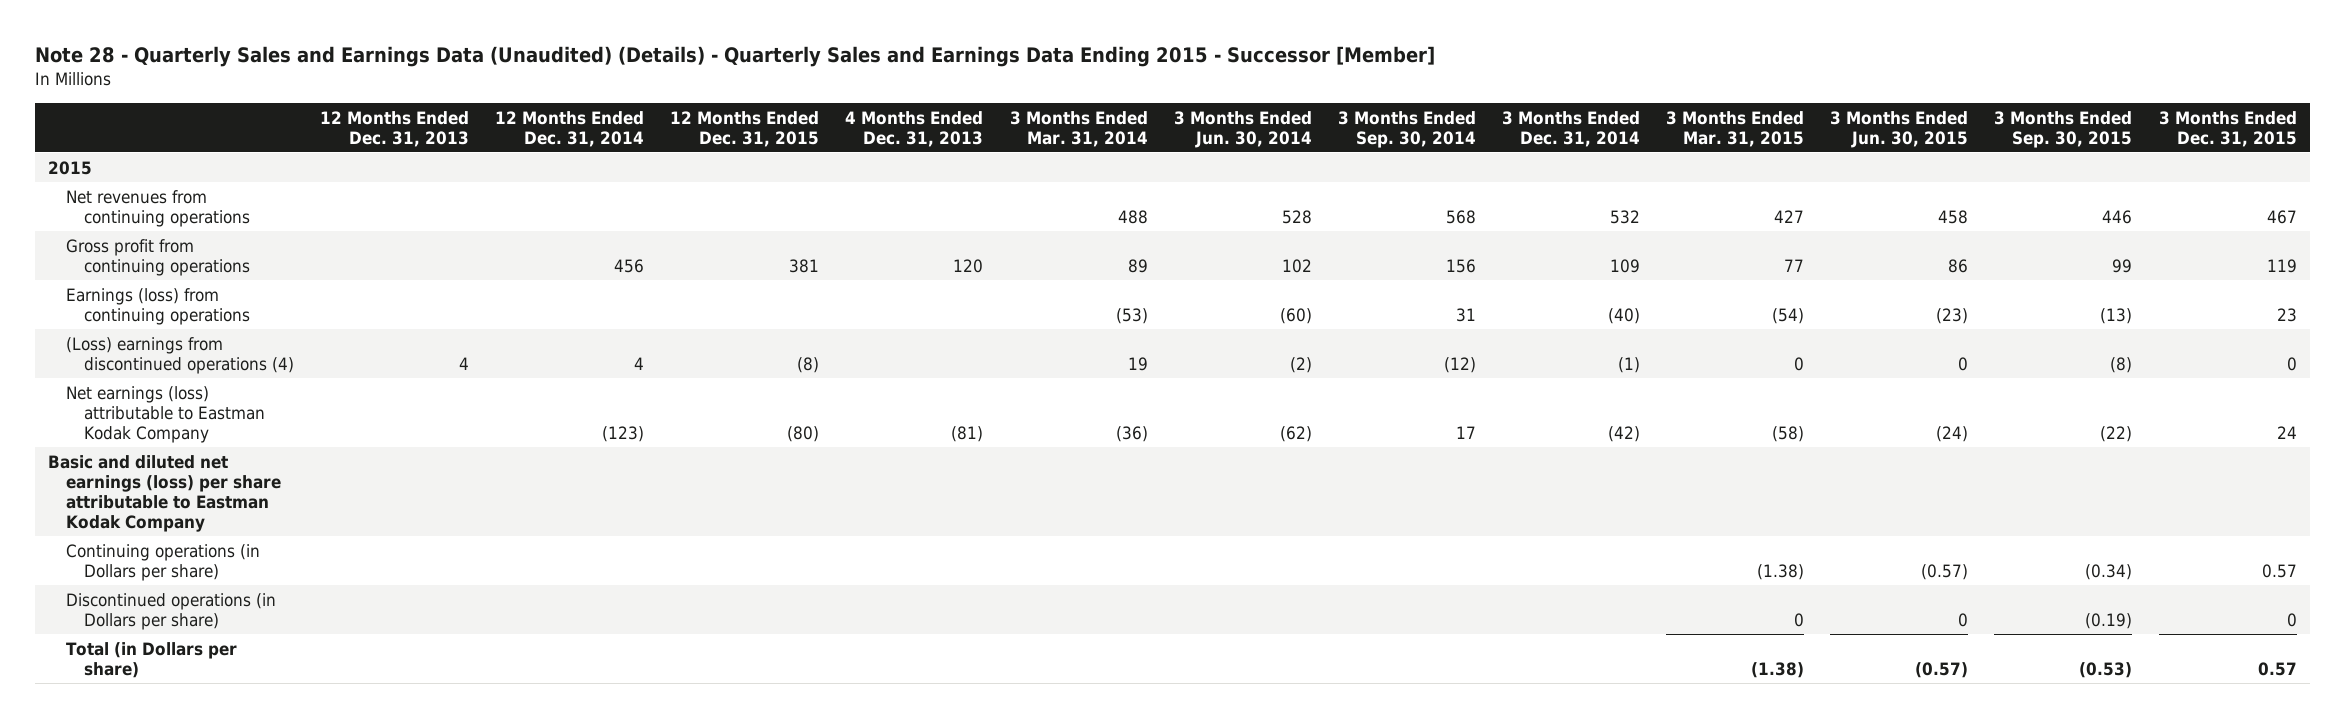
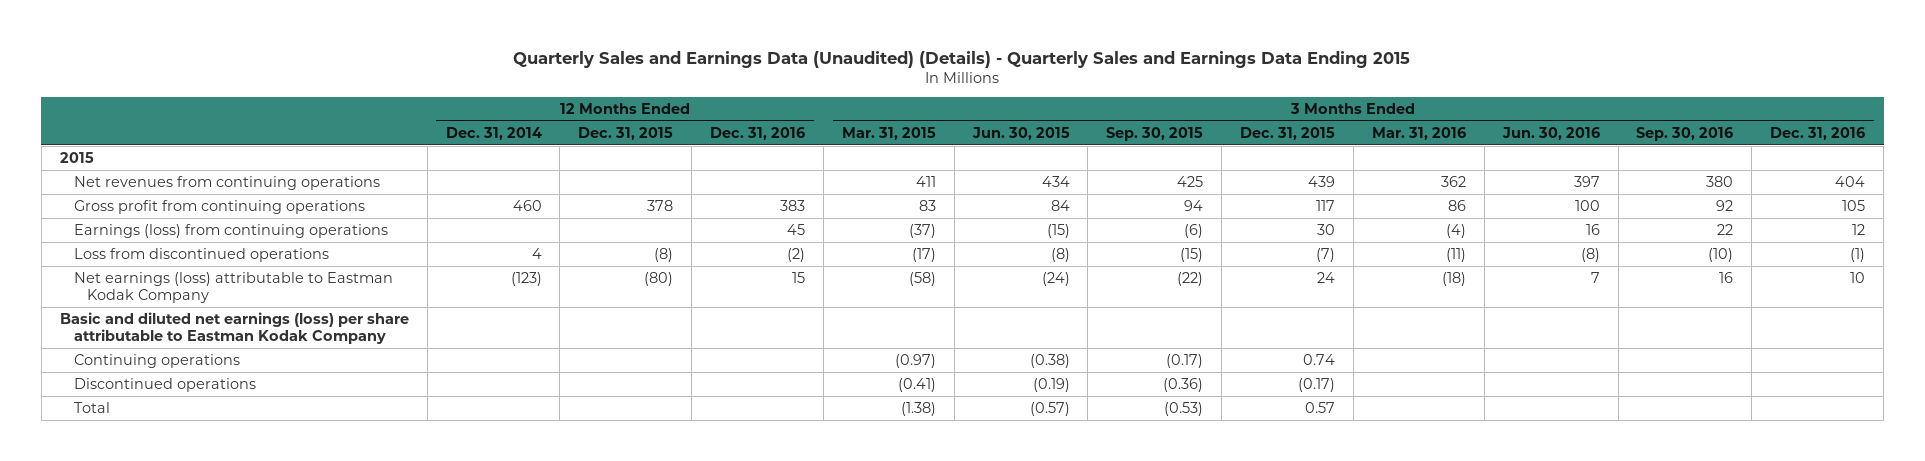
[35,46,1436,68] Note 28 - Quarterly Sales and Earnings Data (Unaudited) (Details) - Quarterly Sales and Earnings Data Ending 2015 - Successor [Member] -> [513,50,1411,68] Quarterly Sales and Earnings Data (Unaudited) (Details) - Quarterly Sales and Earnings Data Ending 2015
[320,110,470,147] 12 Months Ended Dec. 31, 2013 -> none
[845,110,984,147] 4 Months Ended Dec. 31, 2013 -> none
[1009,110,1148,147] 3 Months Ended Mar. 31, 2014 -> none
[1173,110,1312,148] 3 Months Ended Jun. 30, 2014 -> none
[1337,110,1476,148] 3 Months Ended Sep. 30, 2014 -> none
[1502,110,1641,147] 3 Months Ended Dec. 31, 2014 -> none
none -> [710,126,806,140] Dec. 31, 2016
none -> [1371,126,1466,140] Mar. 31, 2016
none -> [1501,126,1600,140] Jun. 30, 2016
none -> [1636,126,1734,141] Sep. 30, 2016
none -> [1770,126,1866,140] Dec. 31, 2016
[1774,209,1805,223] 427 -> [915,175,936,187] 411
[1938,209,1969,224] 458 -> [1041,175,1070,187] 434
[2102,209,2133,224] 446 -> [1177,175,1204,187] 425
[2266,209,2297,224] 467 -> [1308,175,1336,187] 439
[614,258,645,273] 456 -> [512,199,542,211] 460
[789,258,820,273] 381 -> [647,199,674,211] 378
[1784,258,1805,272] 77 -> [918,199,936,211] 83
[1948,258,1969,273] 86 -> [1050,199,1070,211] 84
[2112,258,2133,273] 99 -> [1184,199,1204,211] 94
[2266,258,2297,273] 119 -> [1316,199,1336,211] 117
[1772,307,1805,324] (54) -> [908,223,936,238] (37)
[1936,307,1969,324] (23) -> [1046,223,1070,238] (15)
[2100,307,2133,324] (13) -> [1184,223,1204,238] (6)
[2276,307,2297,322] 23 -> [1317,223,1336,235] 30
[66,337,294,374] (Loss) earnings from discontinued operations (4) -> [73,247,329,262] Loss from discontinued operations
[1794,356,1805,371] 0 -> [911,247,936,262] (17)
[1958,356,1969,371] 0 -> [1050,247,1070,262] (8)
[2110,356,2133,373] (8) -> [1180,247,1204,262] (15)
[2286,356,2297,371] 0 -> [1316,247,1336,262] (7)
[66,544,261,581] Continuing operations (in Dollars per share) -> [73,353,240,368] Continuing operations
[1757,563,1805,580] (1.38) -> [894,353,936,368] (0.97)
[1921,563,1969,580] (0.57) -> [1029,353,1070,368] (0.38)
[2085,563,2133,580] (0.34) -> [1166,353,1204,368] (0.17)
[2261,563,2297,578] 0.57 -> [1303,353,1336,365] 0.74
[66,593,277,630] Discontinued operations (in Dollars per share) -> [73,377,256,392] Discontinued operations
[1794,612,1805,627] 0 -> [897,377,936,392] (0.41)
[1958,612,1969,627] 0 -> [1032,377,1070,392] (0.19)
[2085,612,2133,629] (0.19) -> [1163,377,1204,392] (0.36)
[2286,612,2297,627] 0 -> [1298,377,1336,392] (0.17)
[66,642,238,678] Total (in Dollars per share) -> [73,401,110,413] Total

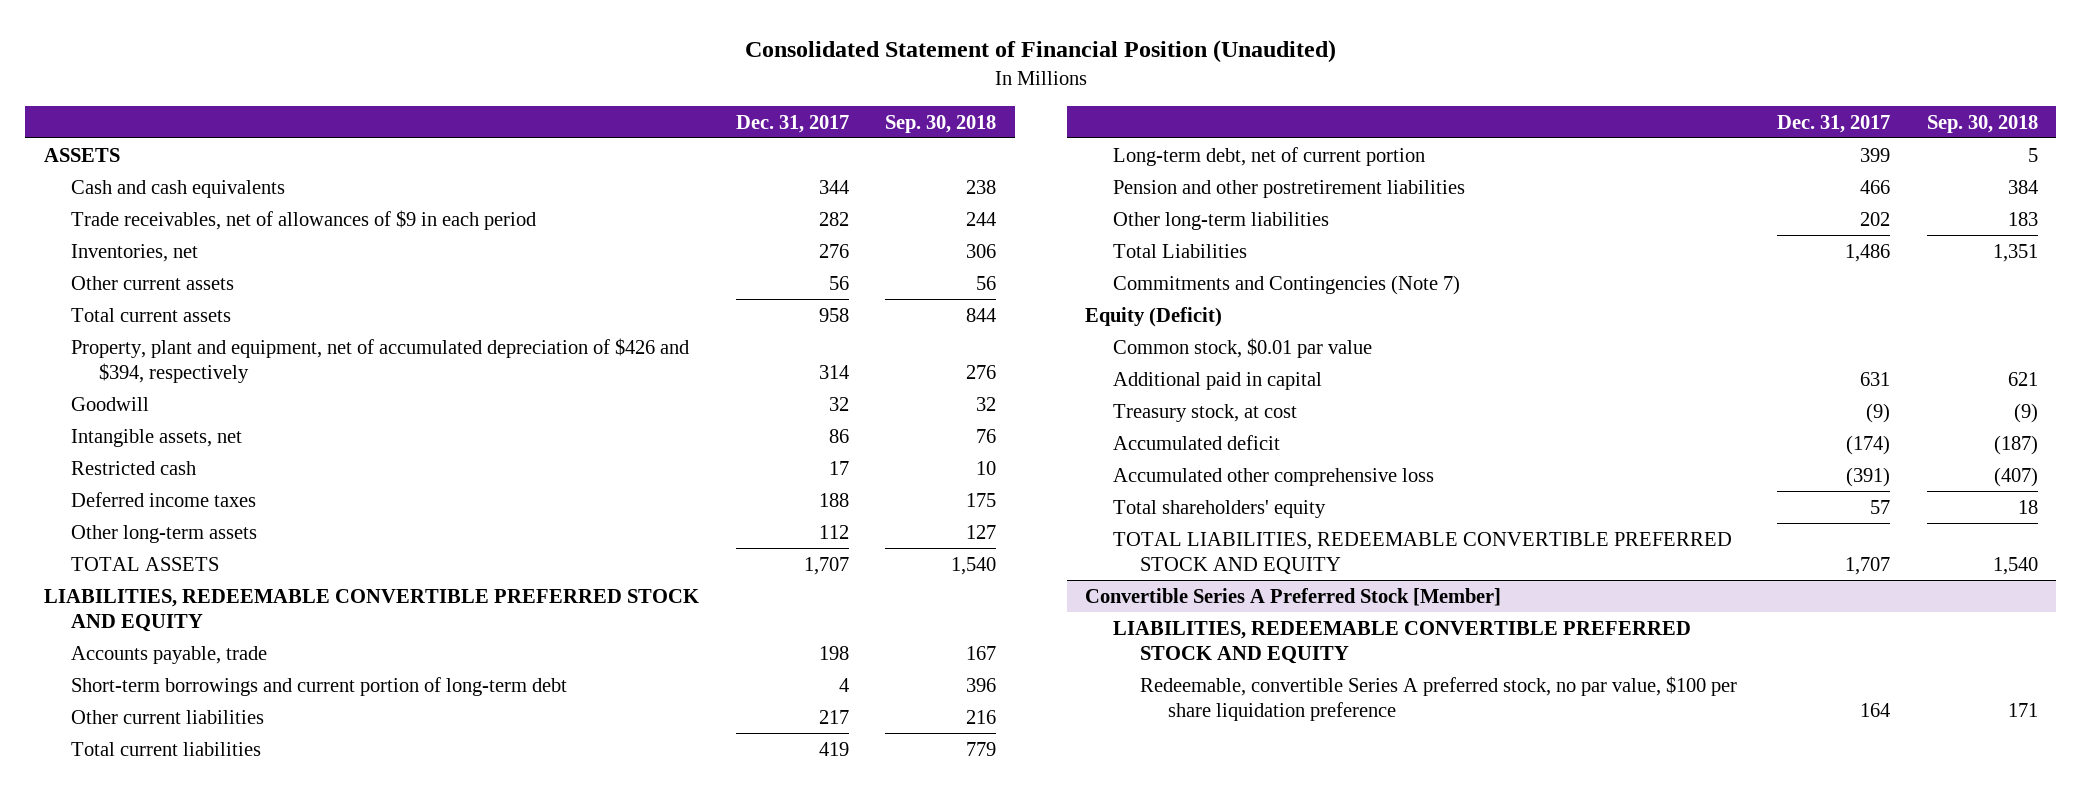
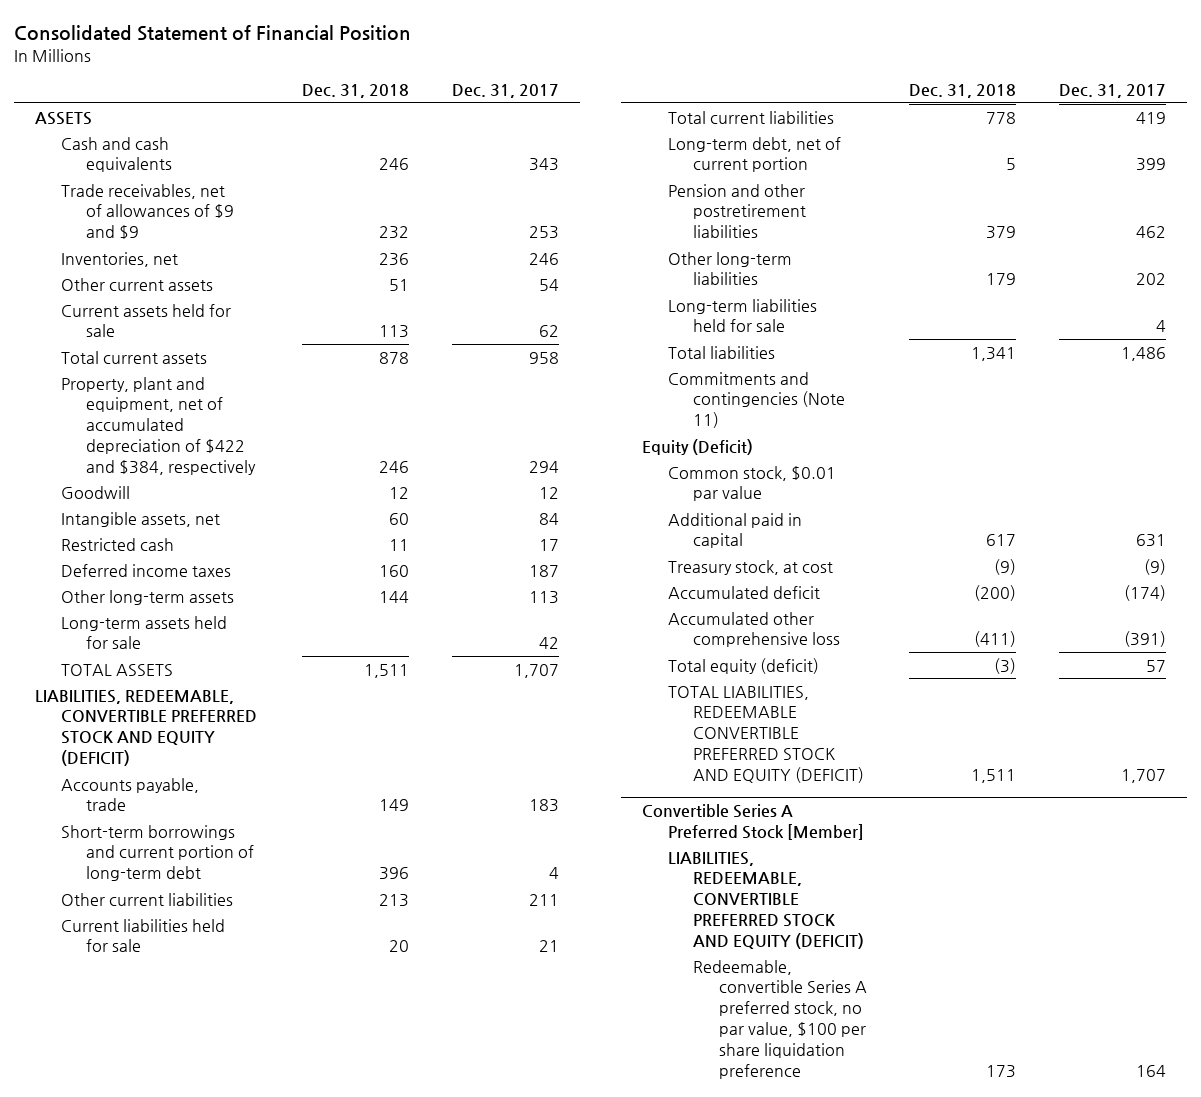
[744,40,1336,64] Consolidated Statement of Financial Position (Unaudited) -> [13,24,411,41] Consolidated Statement of Financial Position
[885,114,997,133] Sep. 30, 2018 -> none
none -> [302,84,410,99] Dec. 31, 2018
[818,179,849,194] 344 -> [529,158,560,172] 343
[71,209,537,230] Trade receivables, net of allowances of $9 in each period -> [60,183,235,240] Trade receivables, net of allowances of $9 and $9
[818,211,849,226] 282 -> [529,226,560,240] 253
[818,243,849,258] 276 -> [529,252,560,265] 246
[828,275,849,290] 56 -> [539,278,560,291] 54
none -> [60,303,231,338] Current assets held for sale
[71,337,690,383] Property, plant and equipment, net of accumulated depreciation of $426 and $394, respectively -> [60,376,257,476] Property, plant and equipment, net of accumulated depreciation of $422 and $384, respectively
[818,364,849,379] 314 -> [529,461,560,474] 294
[828,396,849,411] 32 -> [539,486,560,499] 12
[828,428,849,443] 86 -> [539,512,560,525] 84
[818,492,849,507] 188 -> [529,564,560,577] 187
[818,524,849,539] 112 -> [529,590,560,604] 113
none -> [60,615,227,650] Long-term assets held for sale
[43,588,699,632] LIABILITIES, REDEEMABLE CONVERTIBLE PREFERRED STOCK AND EQUITY -> [35,689,257,767] LIABILITIES, REDEEMABLE, CONVERTIBLE PREFERRED STOCK AND EQUITY (DEFICIT)
[818,645,849,660] 198 -> [529,799,560,813] 183
[818,709,849,724] 217 -> [529,893,560,906] 211
none -> [60,918,225,953] Current liabilities held for sale
[1859,179,1890,194] 466 -> [1135,226,1166,239] 462
none -> [667,298,817,333] Long-term liabilities held for sale
[1112,243,1247,258] Total Liabilities -> [667,345,775,359] Total liabilities
[1112,274,1460,295] Commitments and Contingencies (Note 7) -> [667,371,846,429] Commitments and contingencies (Note 11)
[1112,499,1326,518] Total shareholders' equity -> [667,657,819,674] Total equity (deficit)
[1112,531,1732,574] TOTAL LIABILITIES, REDEEMABLE CONVERTIBLE PREFERRED STOCK AND EQUITY -> [667,685,865,784] TOTAL LIABILITIES, REDEEMABLE CONVERTIBLE PREFERRED STOCK AND EQUITY (DEFICIT)
[1112,620,1691,664] LIABILITIES, REDEEMABLE CONVERTIBLE PREFERRED STOCK AND EQUITY -> [667,851,865,950] LIABILITIES, REDEEMABLE, CONVERTIBLE PREFERRED STOCK AND EQUITY (DEFICIT)

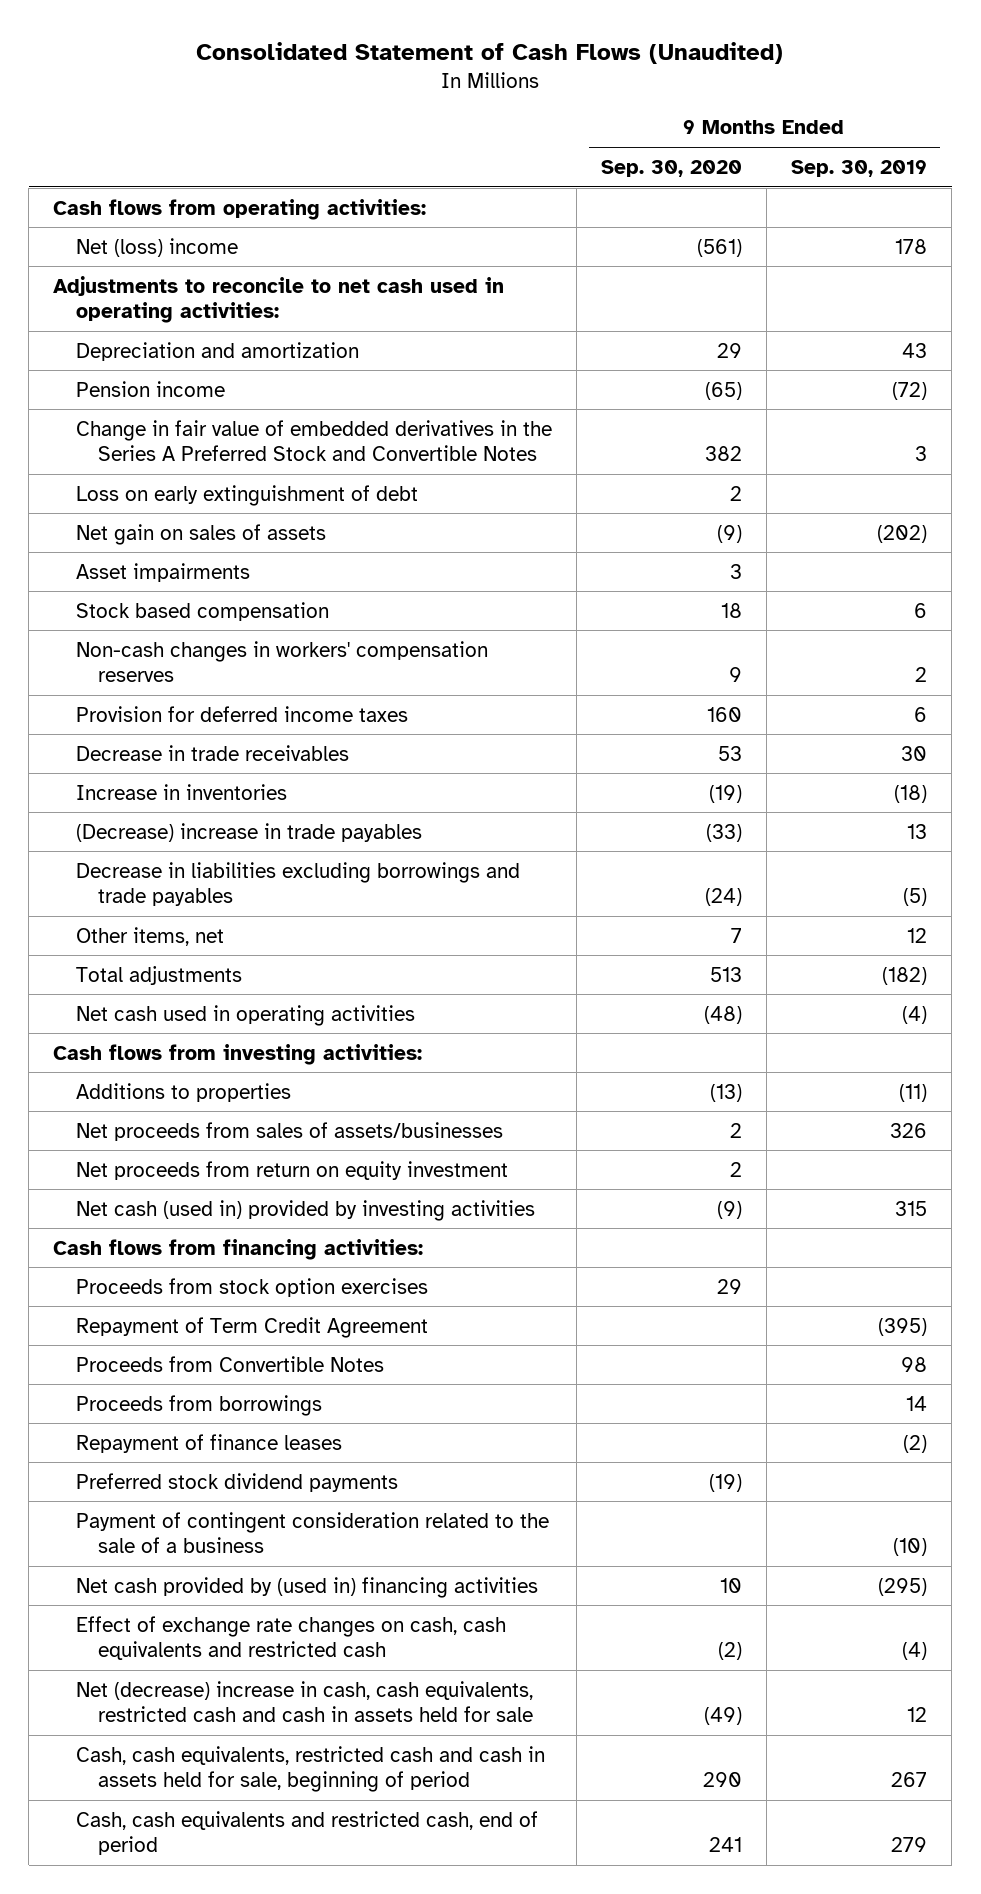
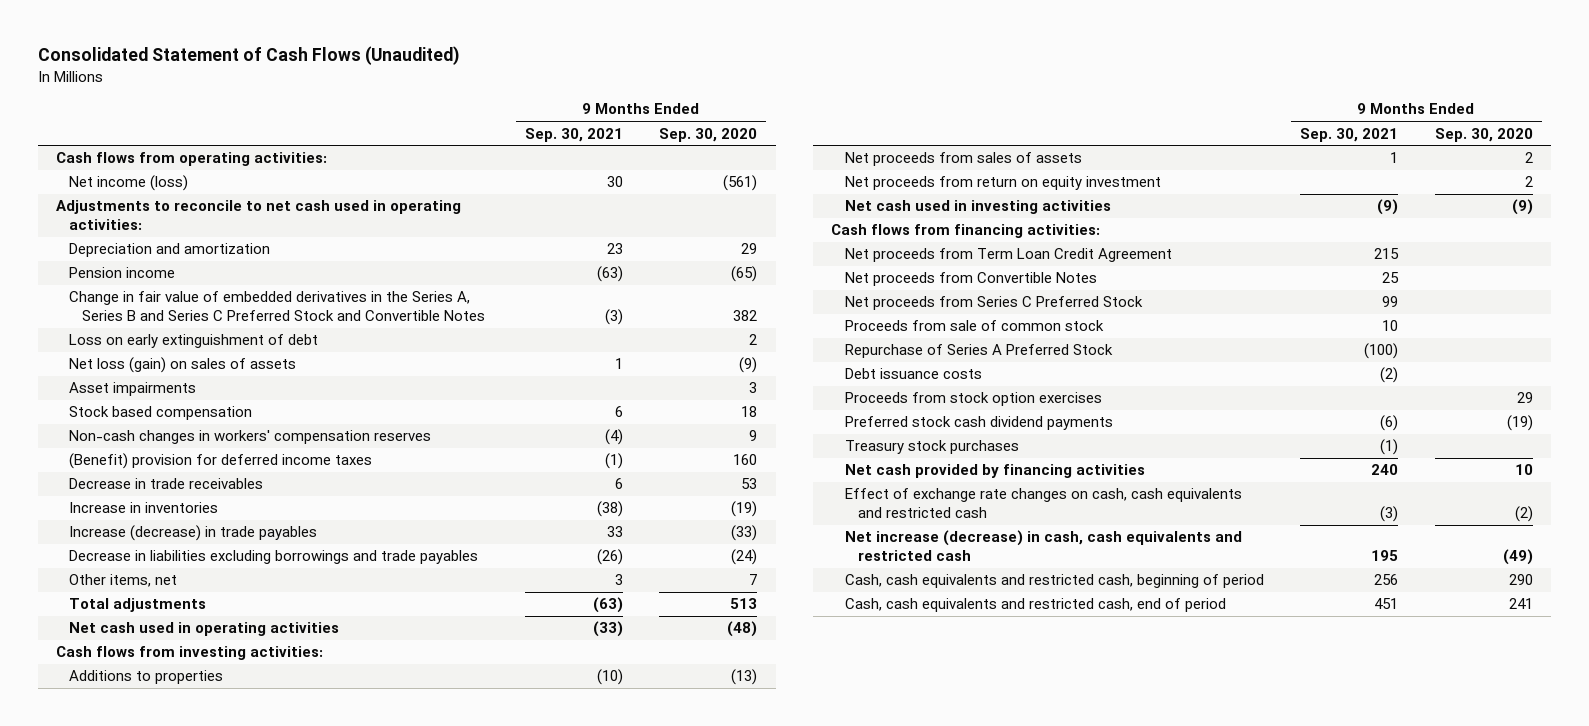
[791,159,928,177] Sep. 30, 2019 -> none
none -> [524,127,623,142] Sep. 30, 2021
[75,237,238,257] Net (loss) income -> [69,175,189,192] Net income (loss)
[75,419,552,461] Change in fair value of embedded derivatives in the Series A Preferred Stock and Convertible Notes -> [69,291,486,322] Change in fair value of embedded derivatives in the Series A, Series B and Series C Preferred Stock and Convertible Notes
[75,523,326,545] Net gain on sales of assets -> [69,357,297,374] Net loss (gain) on sales of assets
[75,705,408,722] Provision for deferred income taxes -> [69,453,373,470] (Benefit) provision for deferred income taxes
[75,822,422,842] (Decrease) increase in trade payables -> [69,525,318,542] Increase (decrease) in trade payables
[75,1121,503,1141] Net proceeds from sales of assets/businesses -> [844,152,1082,167] Net proceeds from sales of assets
[75,1199,535,1221] Net cash (used in) provided by investing activities -> [844,200,1111,215] Net cash used in investing activities
none -> [844,248,1172,263] Net proceeds from Term Loan Credit Agreement
none -> [844,272,1097,287] Net proceeds from Convertible Notes
none -> [844,296,1143,311] Net proceeds from Series C Preferred Stock
none -> [844,320,1104,332] Proceeds from sale of common stock
none -> [844,344,1113,359] Repurchase of Series A Preferred Stock
none -> [844,368,982,380] Debt issuance costs
[75,1316,428,1338] Repayment of Term Credit Agreement -> none
[75,1355,384,1372] Proceeds from Convertible Notes -> none
[75,1394,322,1416] Proceeds from borrowings -> none
[75,1433,342,1453] Repayment of finance leases -> none
[75,1511,549,1553] Payment of contingent consideration related to the sale of a business -> none
[75,1472,398,1492] Preferred stock dividend payments -> [844,416,1113,431] Preferred stock cash dividend payments
none -> [844,440,1019,455] Treasury stock purchases
[75,1576,538,1598] Net cash provided by (used in) financing activities -> [844,464,1145,479] Net cash provided by financing activities
[75,1680,534,1722] Net (decrease) increase in cash, cash equivalents, restricted cash and cash in assets held for sale -> [844,530,1242,562] Net increase (decrease) in cash, cash equivalents and restricted cash
[75,1745,545,1792] Cash, cash equivalents, restricted cash and cash in assets held for sale, beginning of period -> [844,574,1264,589] Cash, cash equivalents and restricted cash, beginning of period

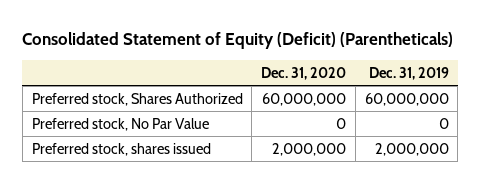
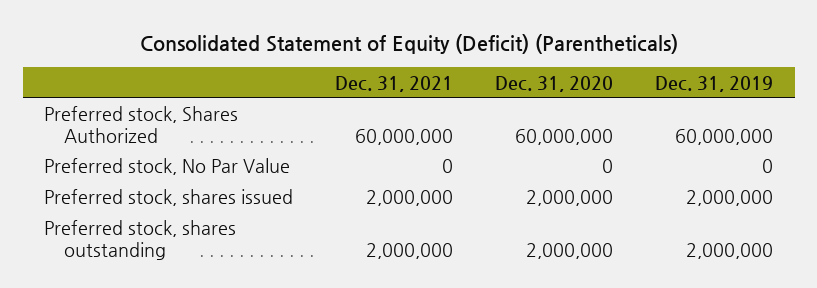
none -> [334,75,453,92] Dec. 31, 2021
none -> [43,220,236,260] Preferred stock, shares outstanding

